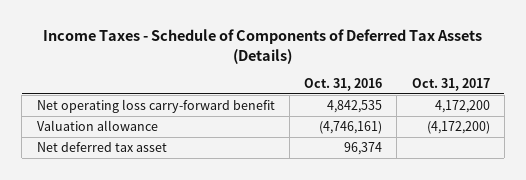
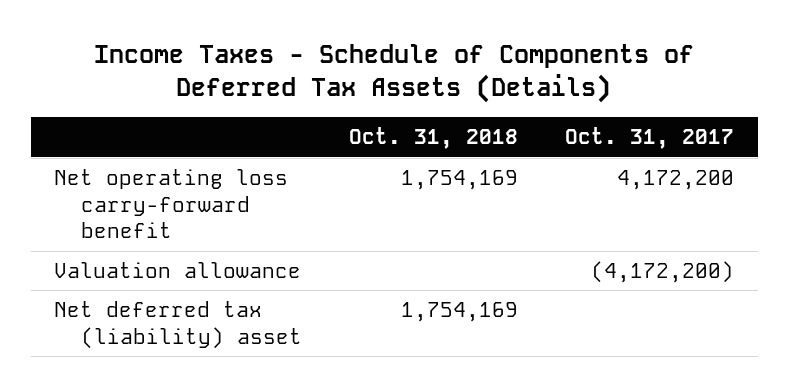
[304,78,383,92] Oct. 31, 2016 -> none
none -> [349,127,519,150] Oct. 31, 2018
[36,142,167,153] Net deferred tax asset -> [54,301,303,349] Net deferred tax (liability) asset

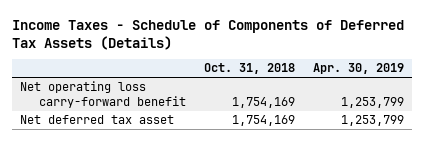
[565,127,735,150] Oct. 31, 2017 -> none
none -> [312,63,404,75] Apr. 30, 2019
[54,262,302,279] Valuation allowance -> none
[54,301,303,349] Net deferred tax (liability) asset -> [20,115,175,125] Net deferred tax asset

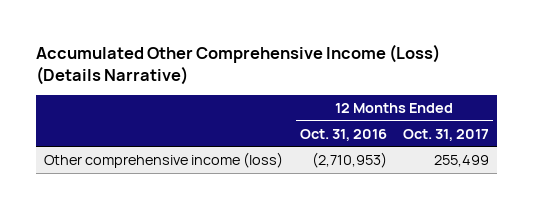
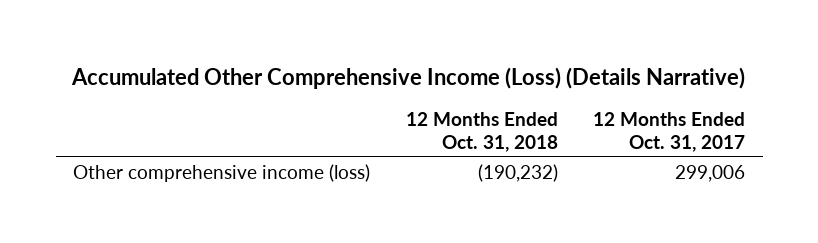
[299,128,387,141] Oct. 31, 2016 -> none
none -> [405,111,558,153] 12 Months Ended Oct. 31, 2018
[434,155,490,168] 255,499 -> [675,165,746,183] 299,006

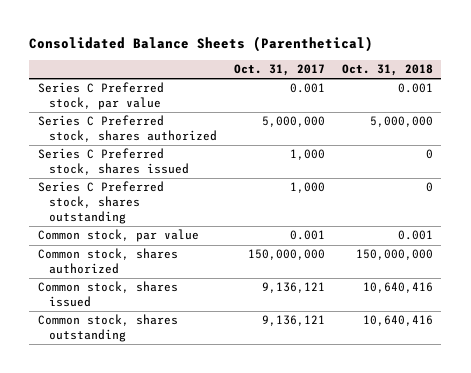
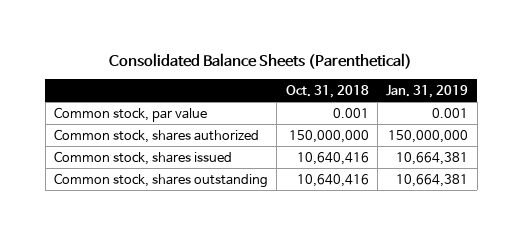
[234,63,326,76] Oct. 31, 2017 -> none
none -> [386,84,469,98] Jan. 31, 2019
[37,82,164,111] Series C Preferred stock, par value -> none
[37,115,218,143] Series C Preferred stock, shares authorized -> none
[37,148,190,176] Series C Preferred stock, shares issued -> none
[37,181,164,224] Series C Preferred stock, shares outstanding -> none

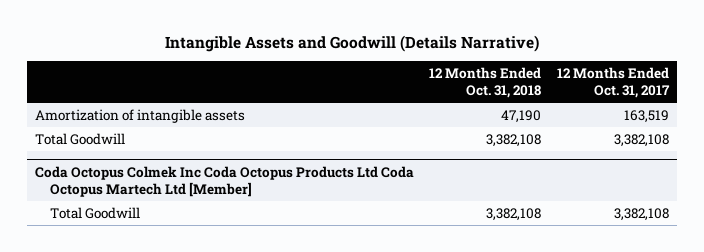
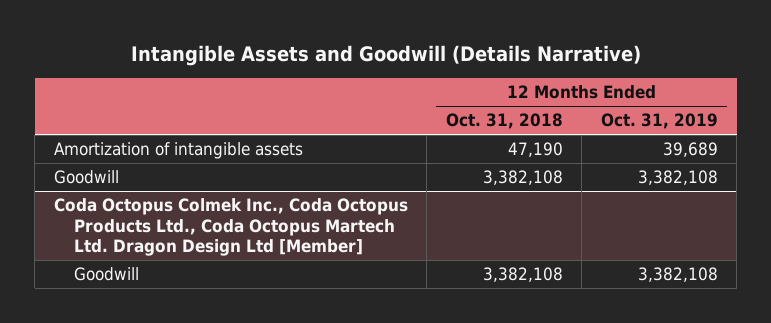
[557,67,671,99] 12 Months Ended Oct. 31, 2017 -> none
none -> [600,113,718,130] Oct. 31, 2019
[34,132,125,145] Total Goodwill -> [53,170,119,185] Goodwill
[34,165,414,197] Coda Octopus Colmek Inc Coda Octopus Products Ltd Coda Octopus Martech Ltd [Member] -> [53,198,408,256] Coda Octopus Colmek Inc., Coda Octopus Products Ltd., Coda Octopus Martech Ltd. Dragon Design Ltd [Member]
[49,206,140,219] Total Goodwill -> [73,267,139,282] Goodwill

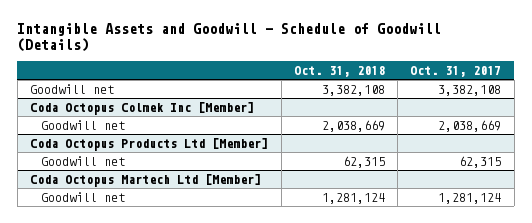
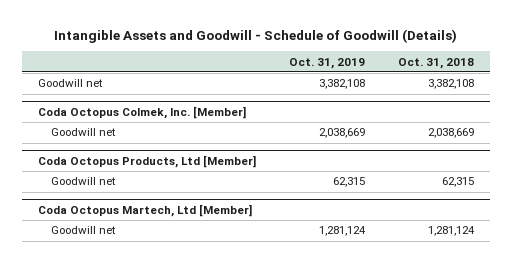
[410,66,502,78] Oct. 31, 2017 -> none
none -> [288,57,365,69] Oct. 31, 2019
[30,102,255,116] Coda Octopus Colmek Inc [Member] -> [37,105,246,119] Coda Octopus Colmek, Inc. [Member]
[30,138,269,152] Coda Octopus Products Ltd [Member] -> [37,154,256,168] Coda Octopus Products, Ltd [Member]
[30,174,262,188] Coda Octopus Martech Ltd [Member] -> [37,203,252,217] Coda Octopus Martech, Ltd [Member]

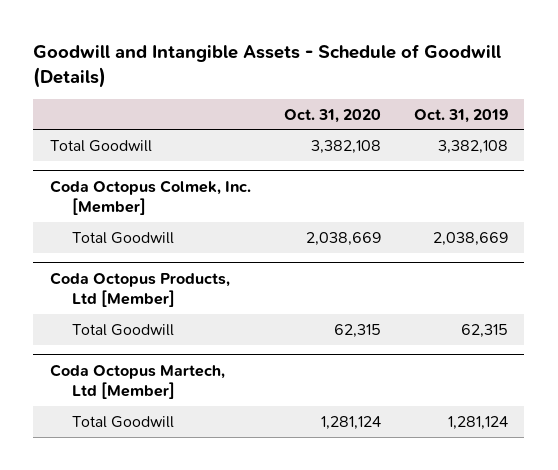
[53,28,457,43] Intangible Assets and Goodwill - Schedule of Goodwill (Details) -> [33,44,502,88] Goodwill and Intangible Assets - Schedule of Goodwill (Details)
[397,57,474,69] Oct. 31, 2018 -> none
none -> [283,108,381,123] Oct. 31, 2020
[37,79,103,88] Goodwill net -> [49,139,152,152] Total Goodwill
[50,128,116,137] Goodwill net -> [71,231,174,244] Total Goodwill
[50,177,116,186] Goodwill net -> [71,323,174,336] Total Goodwill
[50,226,116,235] Goodwill net -> [71,415,174,428] Total Goodwill

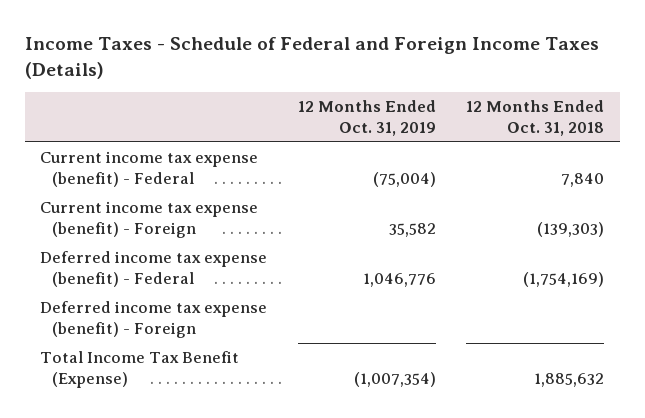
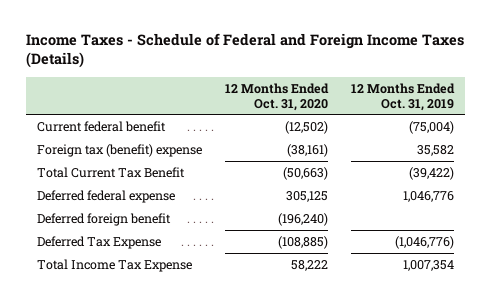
[466,100,605,136] 12 Months Ended Oct. 31, 2018 -> none
none -> [225,82,330,111] 12 Months Ended Oct. 31, 2020
[40,151,259,187] Current income tax expense (benefit) - Federal -> [37,120,167,132] Current federal benefit
[40,201,259,238] Current income tax expense (benefit) - Foreign -> [37,143,203,157] Foreign tax (benefit) expense
none -> [37,166,186,178] Total Current Tax Benefit
[40,251,268,287] Deferred income tax expense (benefit) - Federal -> [37,189,176,203] Deferred federal expense
[40,301,268,338] Deferred income tax expense (benefit) - Foreign -> [37,212,172,226] Deferred foreign benefit
none -> [37,235,162,249] Deferred Tax Expense
[40,351,240,388] Total Income Tax Benefit (Expense) -> [37,258,193,272] Total Income Tax Expense
[353,371,436,387] (1,007,354) -> [402,259,454,271] 1,007,354

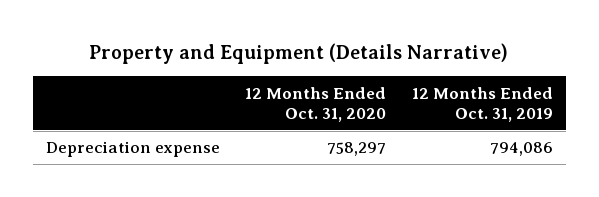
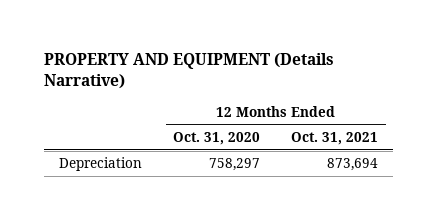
[89,43,509,65] Property and Equipment (Details Narrative) -> [43,53,334,90] PROPERTY AND EQUIPMENT (Details Narrative)
[412,86,554,123] 12 Months Ended Oct. 31, 2019 -> none
none -> [291,132,379,146] Oct. 31, 2021
[45,141,220,158] Depreciation expense -> [59,157,143,172] Depreciation

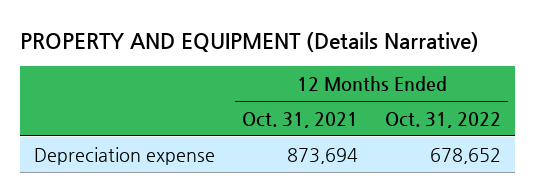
[173,132,261,146] Oct. 31, 2020 -> none
none -> [385,111,502,128] Oct. 31, 2022
[59,157,143,172] Depreciation -> [33,146,215,165] Depreciation expense

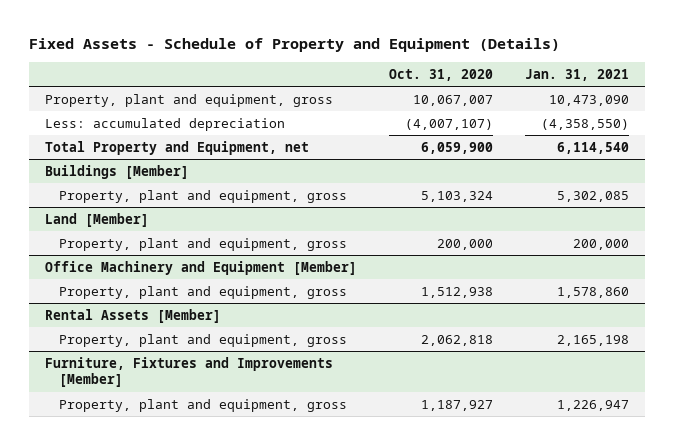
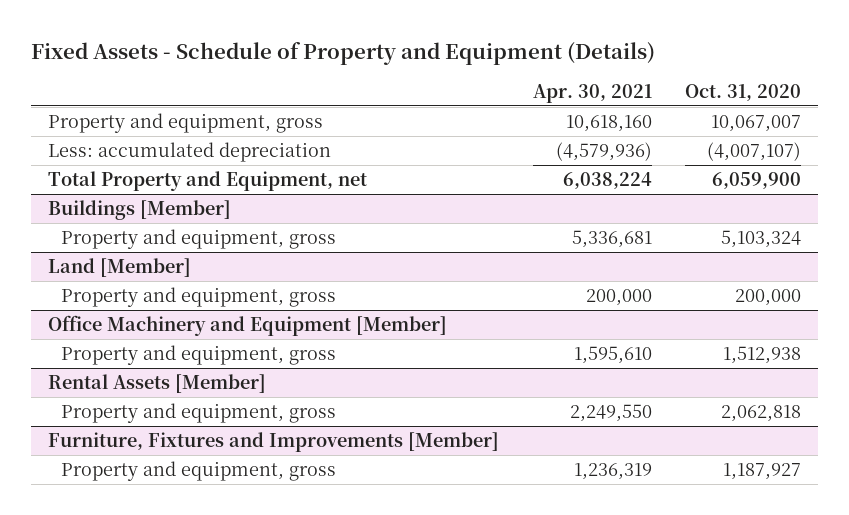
[524,68,629,81] Jan. 31, 2021 -> none
none -> [532,83,652,103] Apr. 30, 2021
[44,93,333,107] Property, plant and equipment, gross -> [48,113,324,134] Property and equipment, gross
[59,189,348,203] Property, plant and equipment, gross -> [60,229,336,250] Property and equipment, gross
[59,237,348,251] Property, plant and equipment, gross -> [60,287,336,308] Property and equipment, gross
[59,285,348,299] Property, plant and equipment, gross -> [60,345,336,366] Property and equipment, gross
[59,333,348,347] Property, plant and equipment, gross -> [60,403,336,424] Property and equipment, gross
[59,398,348,412] Property, plant and equipment, gross -> [60,461,336,482] Property and equipment, gross

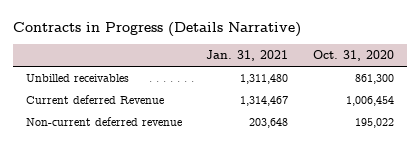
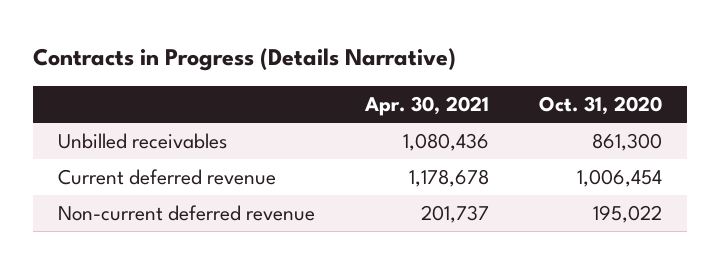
[206,50,289,62] Jan. 31, 2021 -> none
none -> [363,95,489,116] Apr. 30, 2021
[25,95,164,105] Current deferred Revenue -> [57,169,276,186] Current deferred revenue

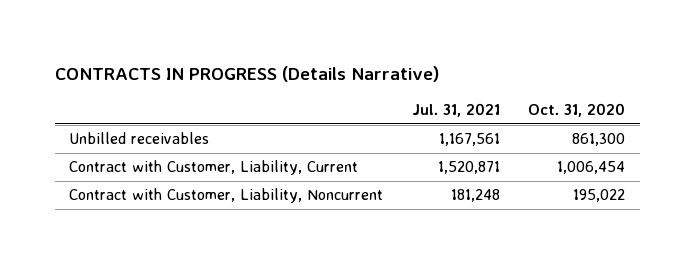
[32,47,456,71] Contracts in Progress (Details Narrative) -> [54,65,439,82] CONTRACTS IN PROGRESS (Details Narrative)
[363,95,489,116] Apr. 30, 2021 -> none
none -> [411,103,500,118] Jul. 31, 2021
[57,169,276,186] Current deferred revenue -> [69,160,359,176] Contract with Customer, Liability, Current
[57,205,315,222] Non-current deferred revenue -> [69,188,384,204] Contract with Customer, Liability, Noncurrent

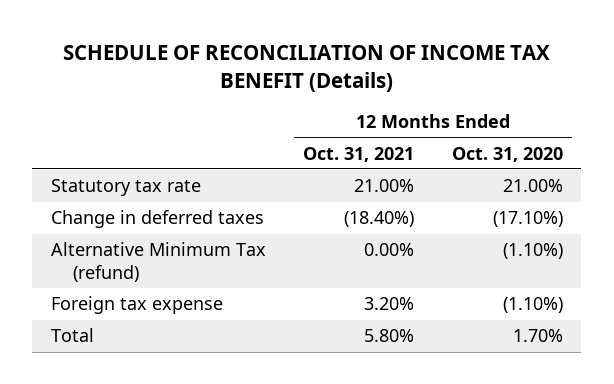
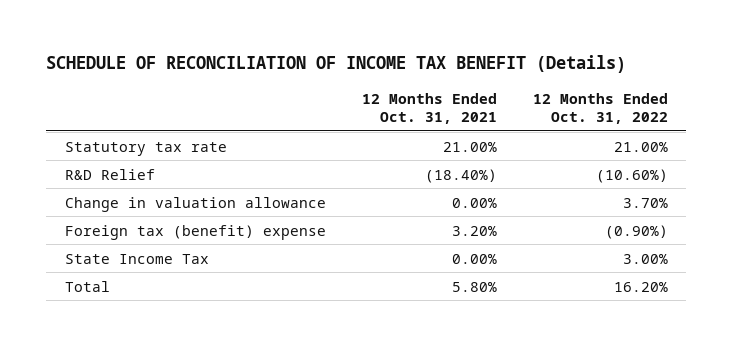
[451,146,563,162] Oct. 31, 2020 -> none
none -> [532,92,668,124] 12 Months Ended Oct. 31, 2022
[51,242,267,283] Alternative Minimum Tax (refund) -> none
none -> [64,168,155,180] R&D Relief
[51,210,265,229] Change in deferred taxes -> [64,196,326,212] Change in valuation allowance
[344,211,415,228] (18.40%) -> [451,197,497,208] 0.00%
[51,296,224,315] Foreign tax expense -> [64,224,326,240] Foreign tax (benefit) expense
none -> [64,253,209,264] State Income Tax

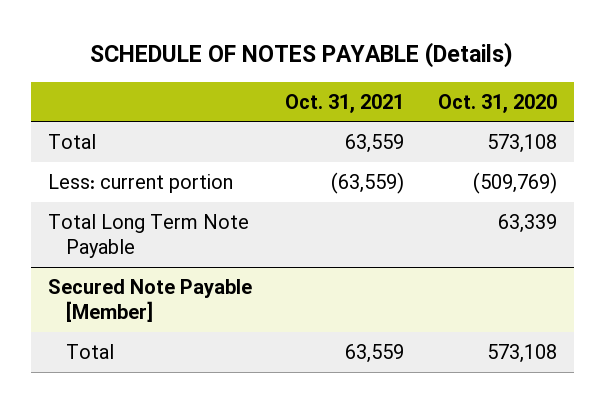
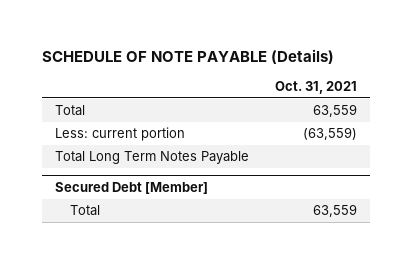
[90,41,514,68] SCHEDULE OF NOTES PAYABLE (Details) -> [42,48,335,64] SCHEDULE OF NOTE PAYABLE (Details)
[438,93,558,113] Oct. 31, 2020 -> none
[47,278,252,323] Secured Note Payable [Member] -> none
[47,213,249,259] Total Long Term Note Payable -> [54,151,249,165] Total Long Term Notes Payable
none -> [54,181,208,194] Secured Debt [Member]

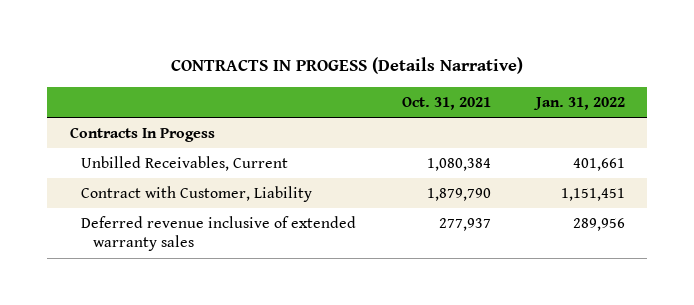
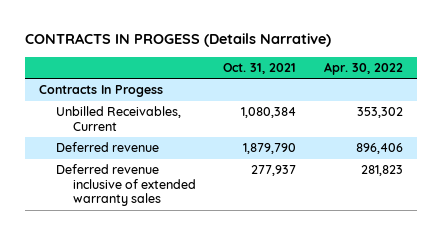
[532,96,625,110] Jan. 31, 2022 -> none
none -> [323,61,403,75] Apr. 30, 2022
[81,186,313,203] Contract with Customer, Liability -> [55,142,159,153] Deferred revenue

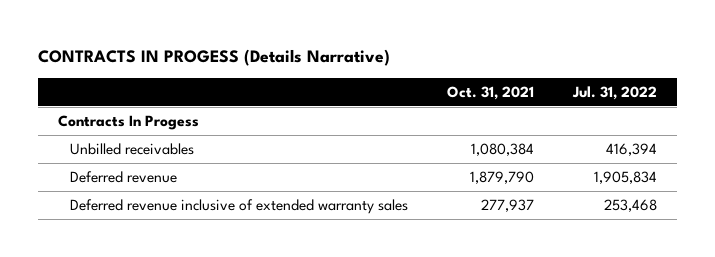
[323,61,403,75] Apr. 30, 2022 -> none
none -> [572,85,658,100] Jul. 31, 2022
[55,106,181,131] Unbilled Receivables, Current -> [70,143,195,156] Unbilled receivables

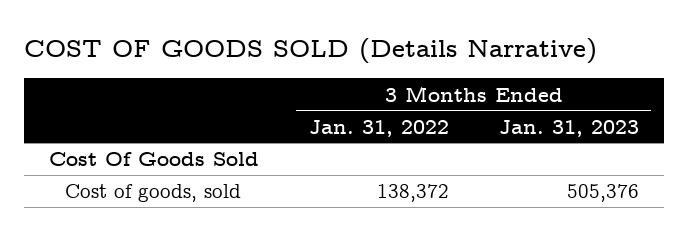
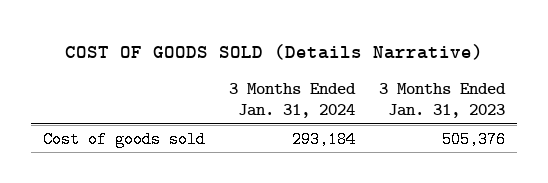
[308,119,449,137] Jan. 31, 2022 -> none
none -> [228,83,356,119] 3 Months Ended Jan. 31, 2024
[49,152,260,167] Cost Of Goods Sold -> none
[65,184,242,203] Cost of goods, sold -> [42,130,206,148] Cost of goods sold

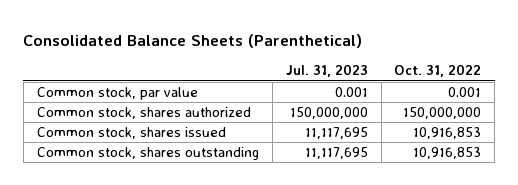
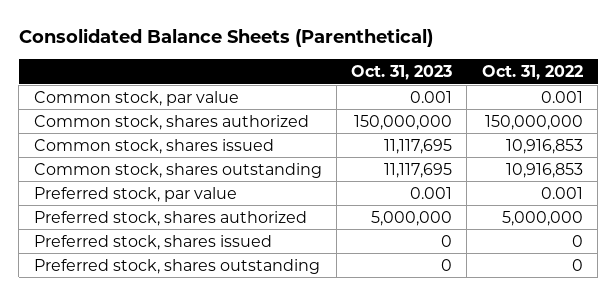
[285,64,368,78] Jul. 31, 2023 -> none
none -> [351,64,453,80] Oct. 31, 2023
none -> [33,186,237,202] Preferred stock, par value
none -> [33,210,307,226] Preferred stock, shares authorized
none -> [33,234,272,250] Preferred stock, shares issued
none -> [33,258,320,274] Preferred stock, shares outstanding

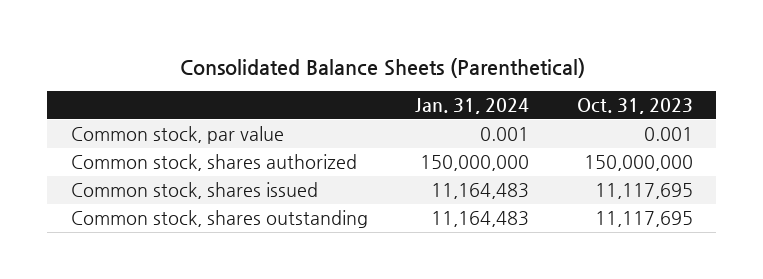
[481,64,583,80] Oct. 31, 2022 -> none
none -> [415,98,530,115] Jan. 31, 2024
[33,186,237,202] Preferred stock, par value -> none
[33,210,307,226] Preferred stock, shares authorized -> none
[33,234,272,250] Preferred stock, shares issued -> none
[33,258,320,274] Preferred stock, shares outstanding -> none

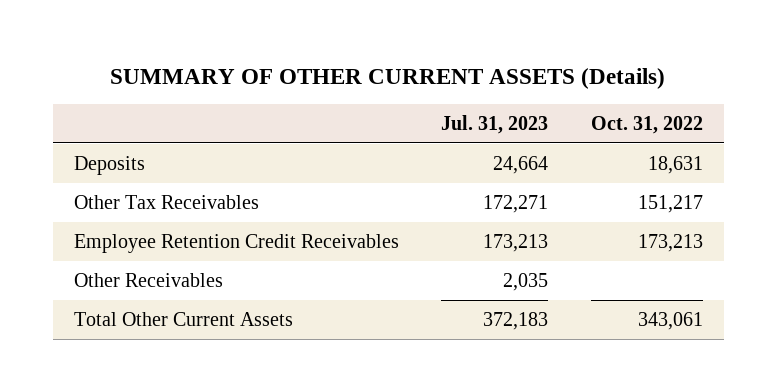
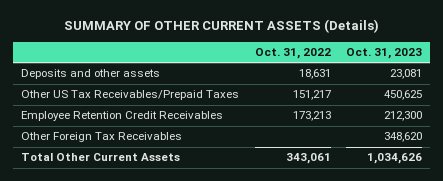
[441,114,549,134] Jul. 31, 2023 -> none
none -> [346,48,423,60] Oct. 31, 2023
[73,155,145,175] Deposits -> [20,69,160,80] Deposits and other assets
[73,194,259,209] Other Tax Receivables -> [20,90,239,101] Other US Tax Receivables/Prepaid Taxes
[73,272,223,287] Other Receivables -> [20,132,182,143] Other Foreign Tax Receivables

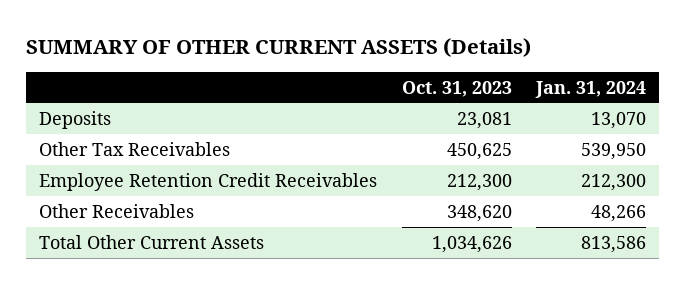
[254,48,331,60] Oct. 31, 2022 -> none
none -> [535,80,647,98] Jan. 31, 2024
[20,69,160,80] Deposits and other assets -> [38,110,111,129] Deposits
[20,90,239,101] Other US Tax Receivables/Prepaid Taxes -> [38,141,230,156] Other Tax Receivables
[20,132,182,143] Other Foreign Tax Receivables -> [38,203,194,218] Other Receivables

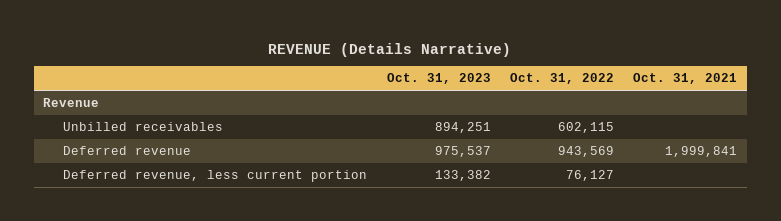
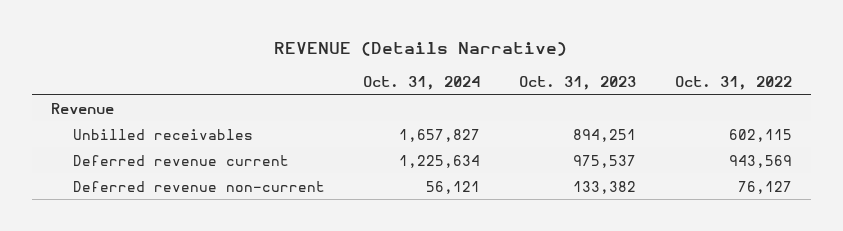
[633,73,738,85] Oct. 31, 2021 -> none
none -> [363,75,481,90] Oct. 31, 2024
[63,146,192,156] Deferred revenue -> [72,154,289,166] Deferred revenue current
[63,170,368,183] Deferred revenue, less current portion -> [72,180,325,192] Deferred revenue non-current

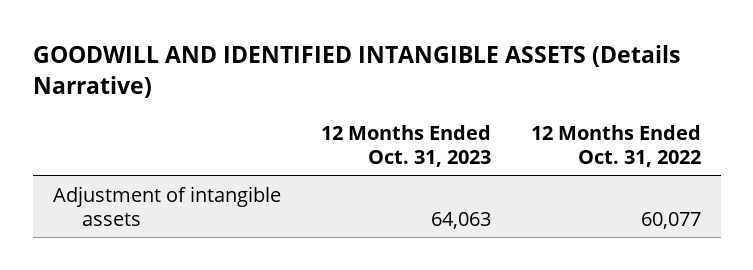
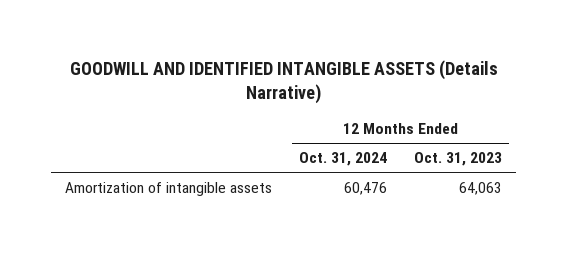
[530,124,701,167] 12 Months Ended Oct. 31, 2022 -> none
none -> [299,152,388,167] Oct. 31, 2024
[52,185,281,226] Adjustment of intangible assets -> [64,181,272,196] Amortization of intangible assets

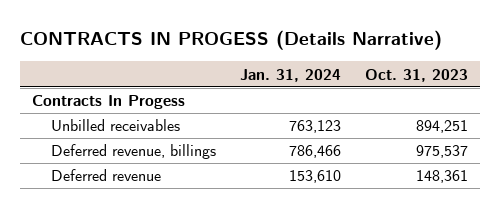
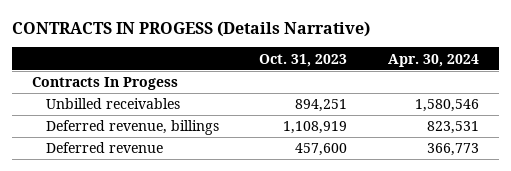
[240,68,342,82] Jan. 31, 2024 -> none
none -> [387,53,479,67] Apr. 30, 2024
[415,145,468,159] 975,537 -> [283,121,348,135] 1,108,919
[415,170,468,184] 148,361 -> [295,143,348,157] 457,600

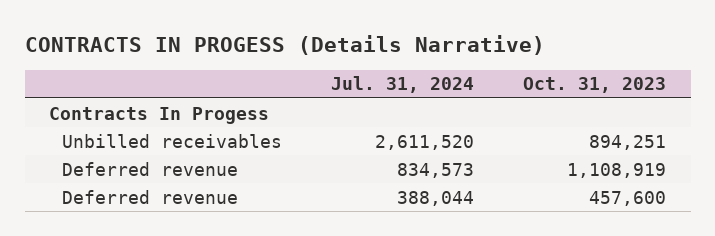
[387,53,479,67] Apr. 30, 2024 -> none
none -> [331,76,475,94] Jul. 31, 2024
[45,120,219,136] Deferred revenue, billings -> [62,161,239,176] Deferred revenue

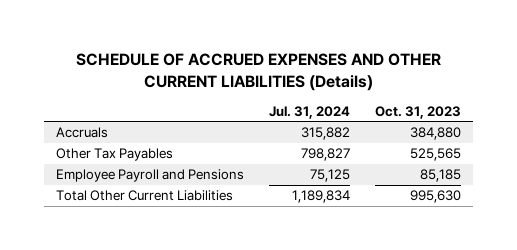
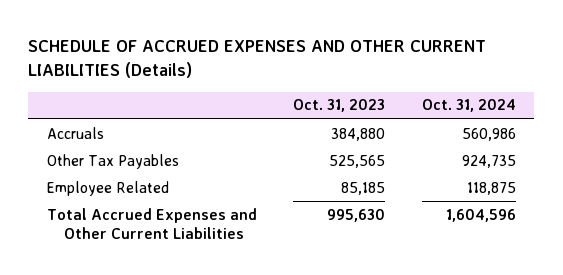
[269,105,351,119] Jul. 31, 2024 -> none
none -> [421,99,516,113] Oct. 31, 2024
[56,169,245,183] Employee Payroll and Pensions -> [46,180,169,196] Employee Related
[56,190,234,202] Total Other Current Liabilities -> [46,207,257,239] Total Accrued Expenses and Other Current Liabilities

